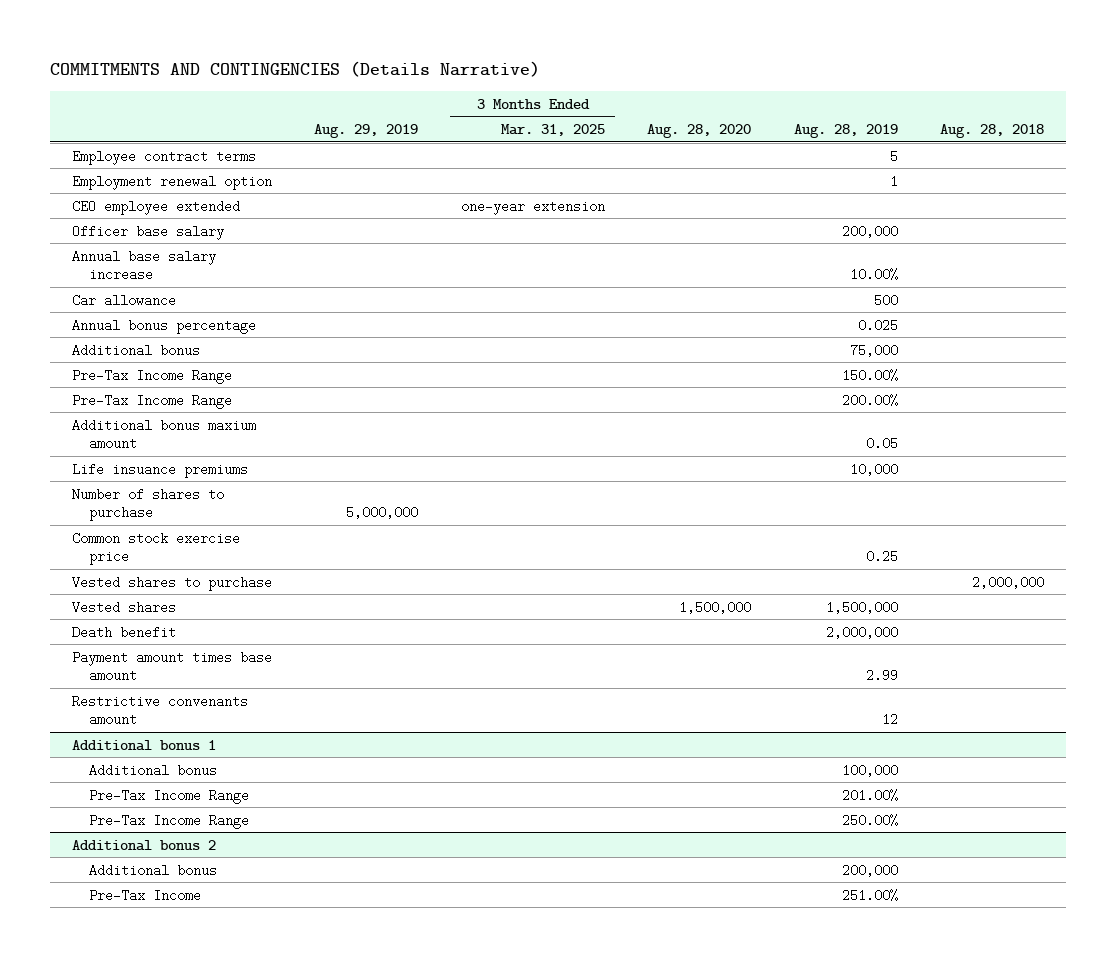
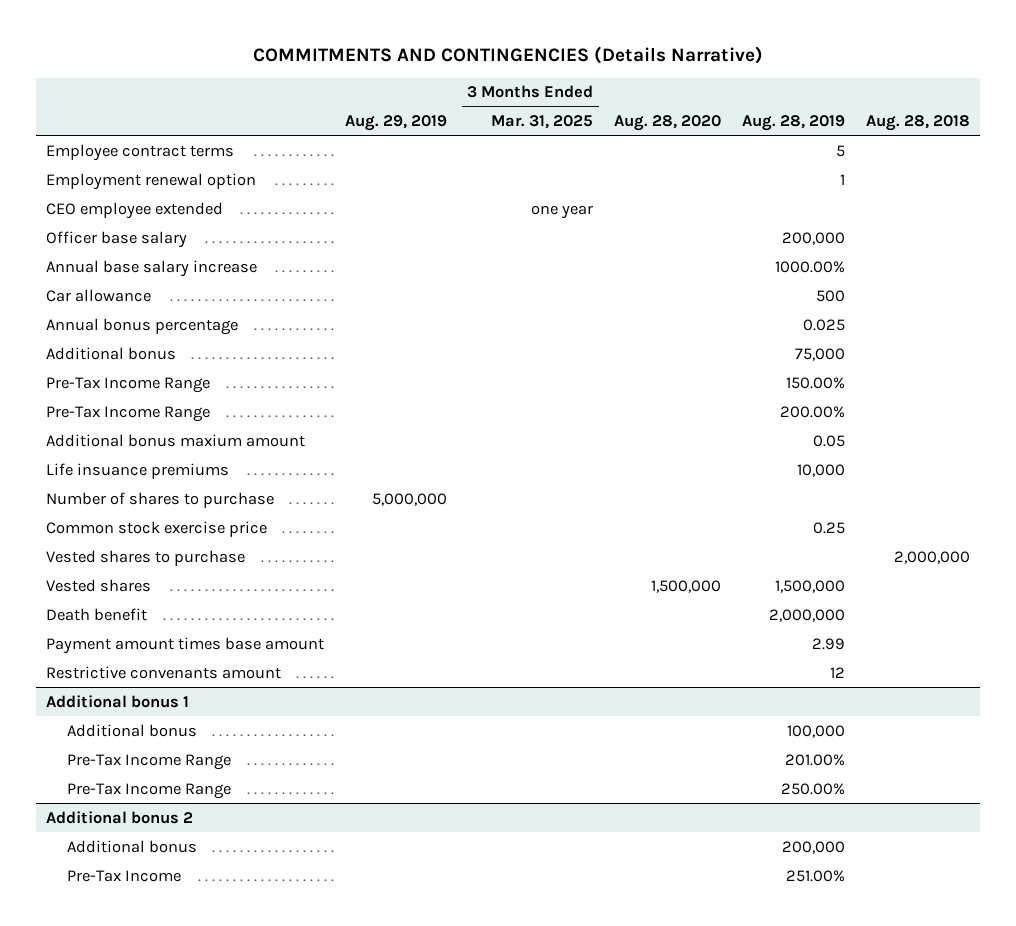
[460,199,605,215] one-year extension -> [531,204,594,219] one year
[849,268,898,282] 10.00% -> [774,260,845,273] 1000.00%

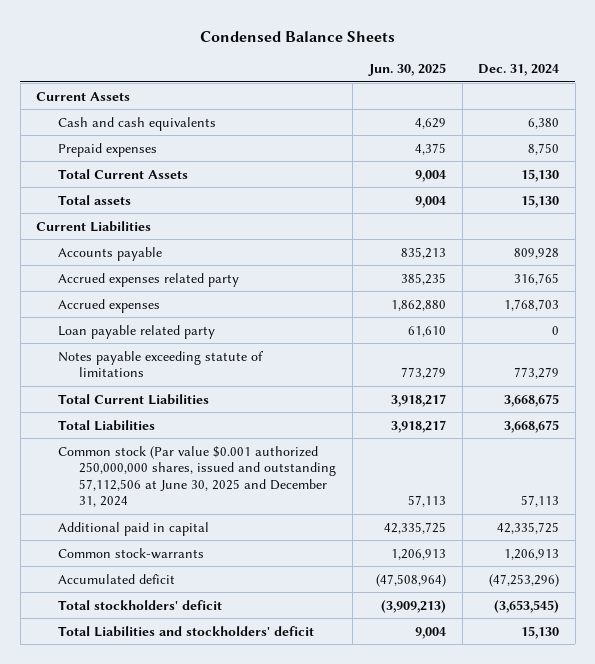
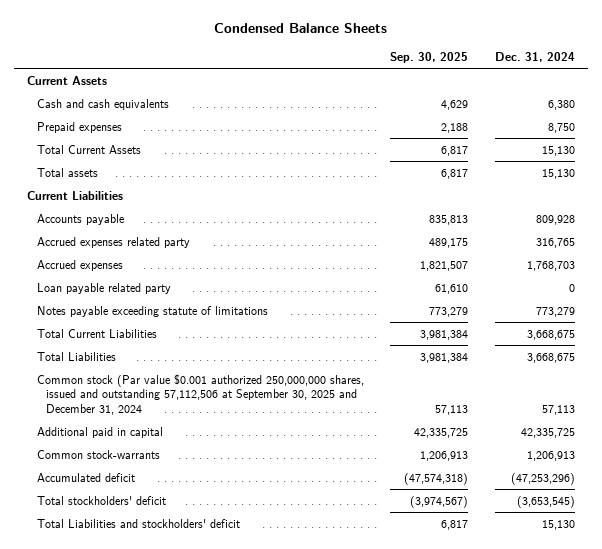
[367,63,446,77] Jun. 30, 2025 -> none
none -> [390,52,469,64] Sep. 30, 2025
[57,445,337,508] Common stock (Par value $0.001 authorized 250,000,000 shares, issued and outstanding 57,112,506 at June 30, 2025 and December 31, 2024 -> [36,373,364,416] Common stock (Par value $0.001 authorized 250,000,000 shares, issued and outstanding 57,112,506 at September 30, 2025 and December 31, 2024

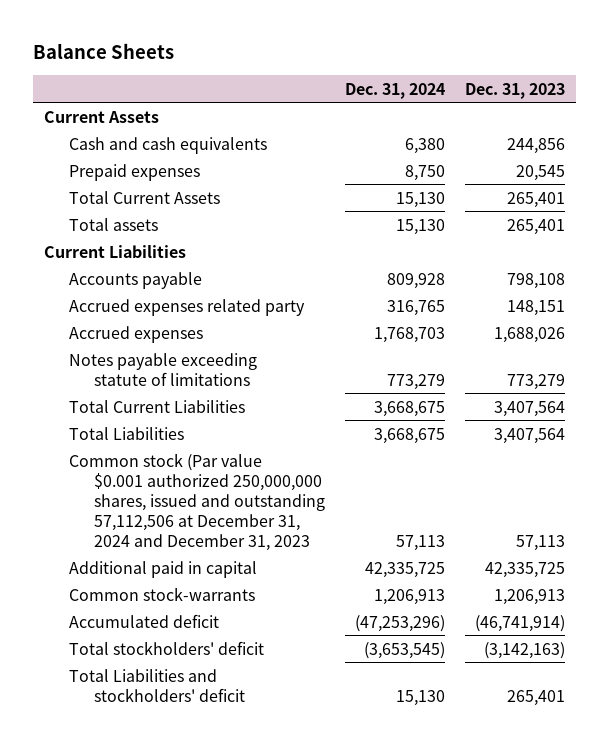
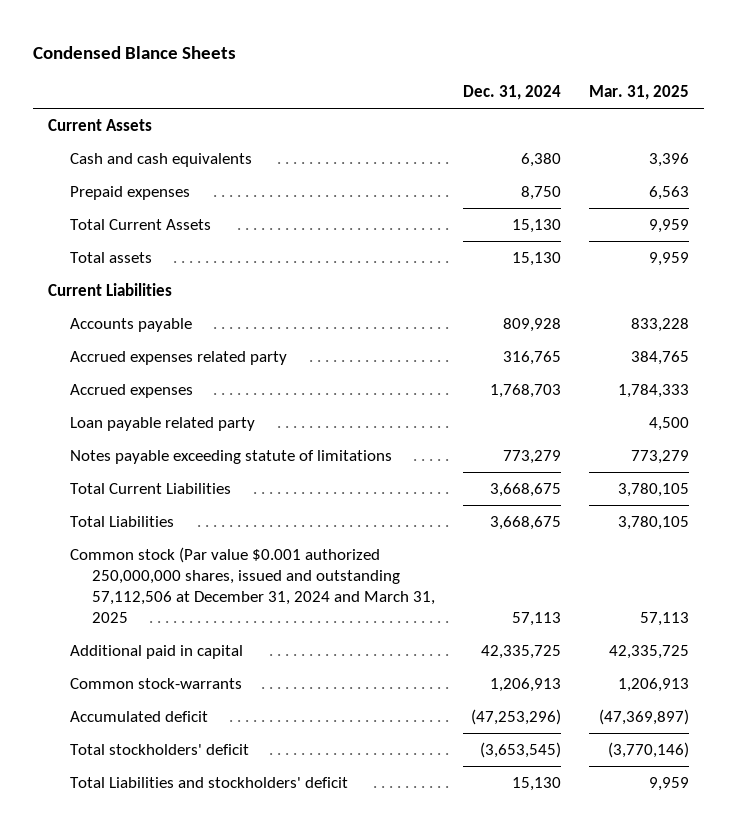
[33,42,175,59] Balance Sheets -> [33,45,237,59] Condensed Blance Sheets
[465,82,566,99] Dec. 31, 2023 -> none
none -> [589,85,690,101] Mar. 31, 2025
none -> [69,416,255,431] Loan payable related party
[68,452,325,551] Common stock (Par value $0.001 authorized 250,000,000 shares, issued and outstanding 57,112,506 at December 31, 2024 and December 31, 2023 -> [69,546,435,623] Common stock (Par value $0.001 authorized 250,000,000 shares, issued and outstanding 57,112,506 at December 31, 2024 and March 31, 2025

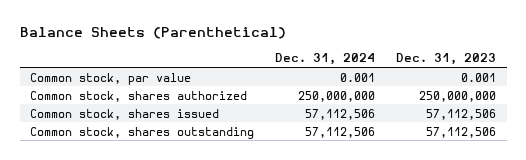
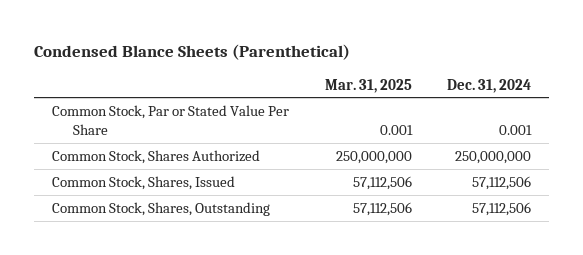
[19,27,286,40] Balance Sheets (Parenthetical) -> [34,44,351,61] Condensed Blance Sheets (Parenthetical)
[396,53,497,66] Dec. 31, 2023 -> none
none -> [324,78,412,93] Mar. 31, 2025
[30,72,192,85] Common stock, par value -> [52,104,290,135] Common Stock, Par or Stated Value Per Share
[30,90,248,102] Common stock, shares authorized -> [52,149,261,164] Common Stock, Shares Authorized
[30,108,220,120] Common stock, shares issued -> [52,175,236,190] Common Stock, Shares, Issued
[30,126,255,139] Common stock, shares outstanding -> [52,201,271,216] Common Stock, Shares, Outstanding

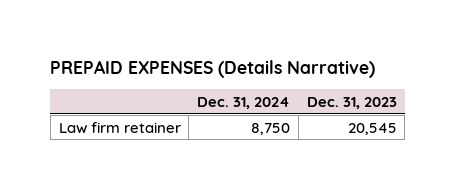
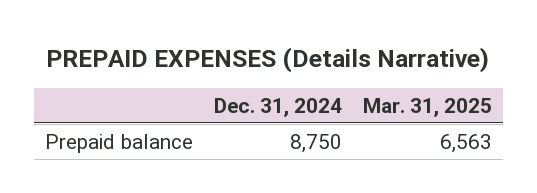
[306,96,397,109] Dec. 31, 2023 -> none
none -> [363,97,493,117] Mar. 31, 2025
[58,121,181,134] Law firm retainer -> [44,134,193,154] Prepaid balance

